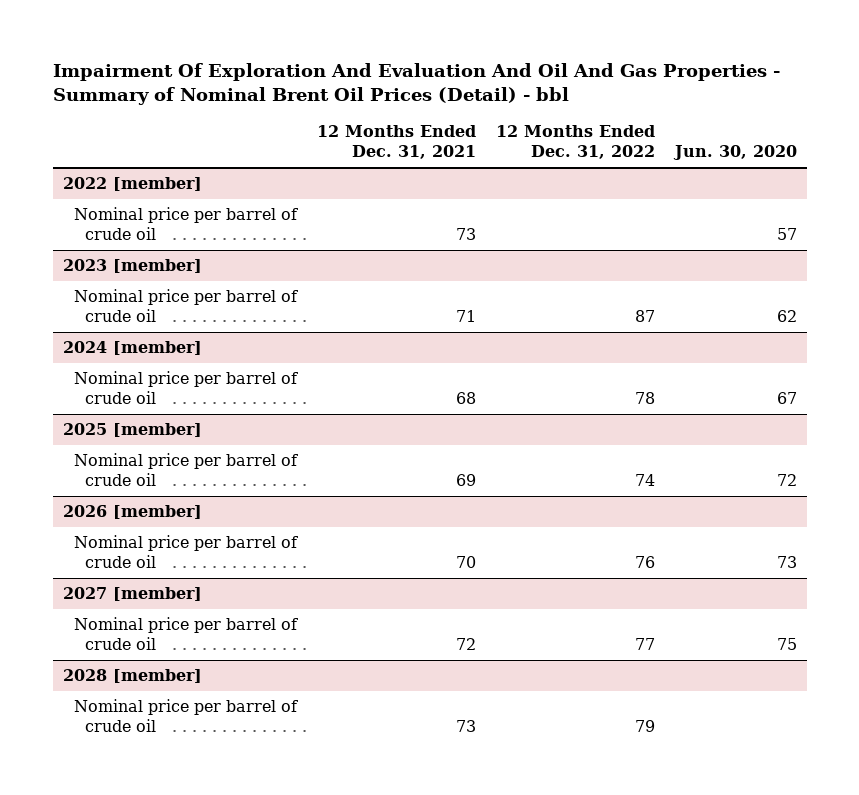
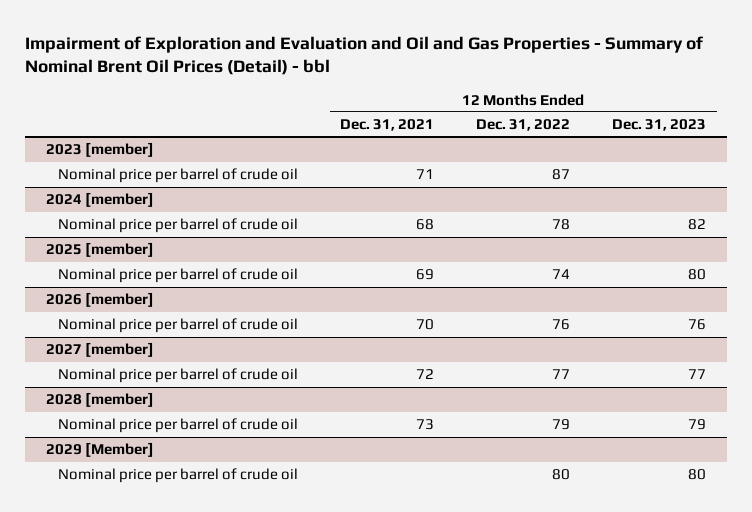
[52,62,780,105] Impairment Of Exploration And Evaluation And Oil And Gas Properties - Summary of Nominal Brent Oil Prices (Detail) - bbl -> [24,35,703,76] Impairment of Exploration and Evaluation and Oil and Gas Properties - Summary of Nominal Brent Oil Prices (Detail) - bbl
[672,145,797,161] Jun. 30, 2020 -> none
none -> [612,119,707,132] Dec. 31, 2023
[62,177,202,192] 2022 [member] -> none
[73,207,298,241] Nominal price per barrel of crude oil -> none
none -> [45,442,154,458] 2029 [Member]
none -> [58,468,299,484] Nominal price per barrel of crude oil

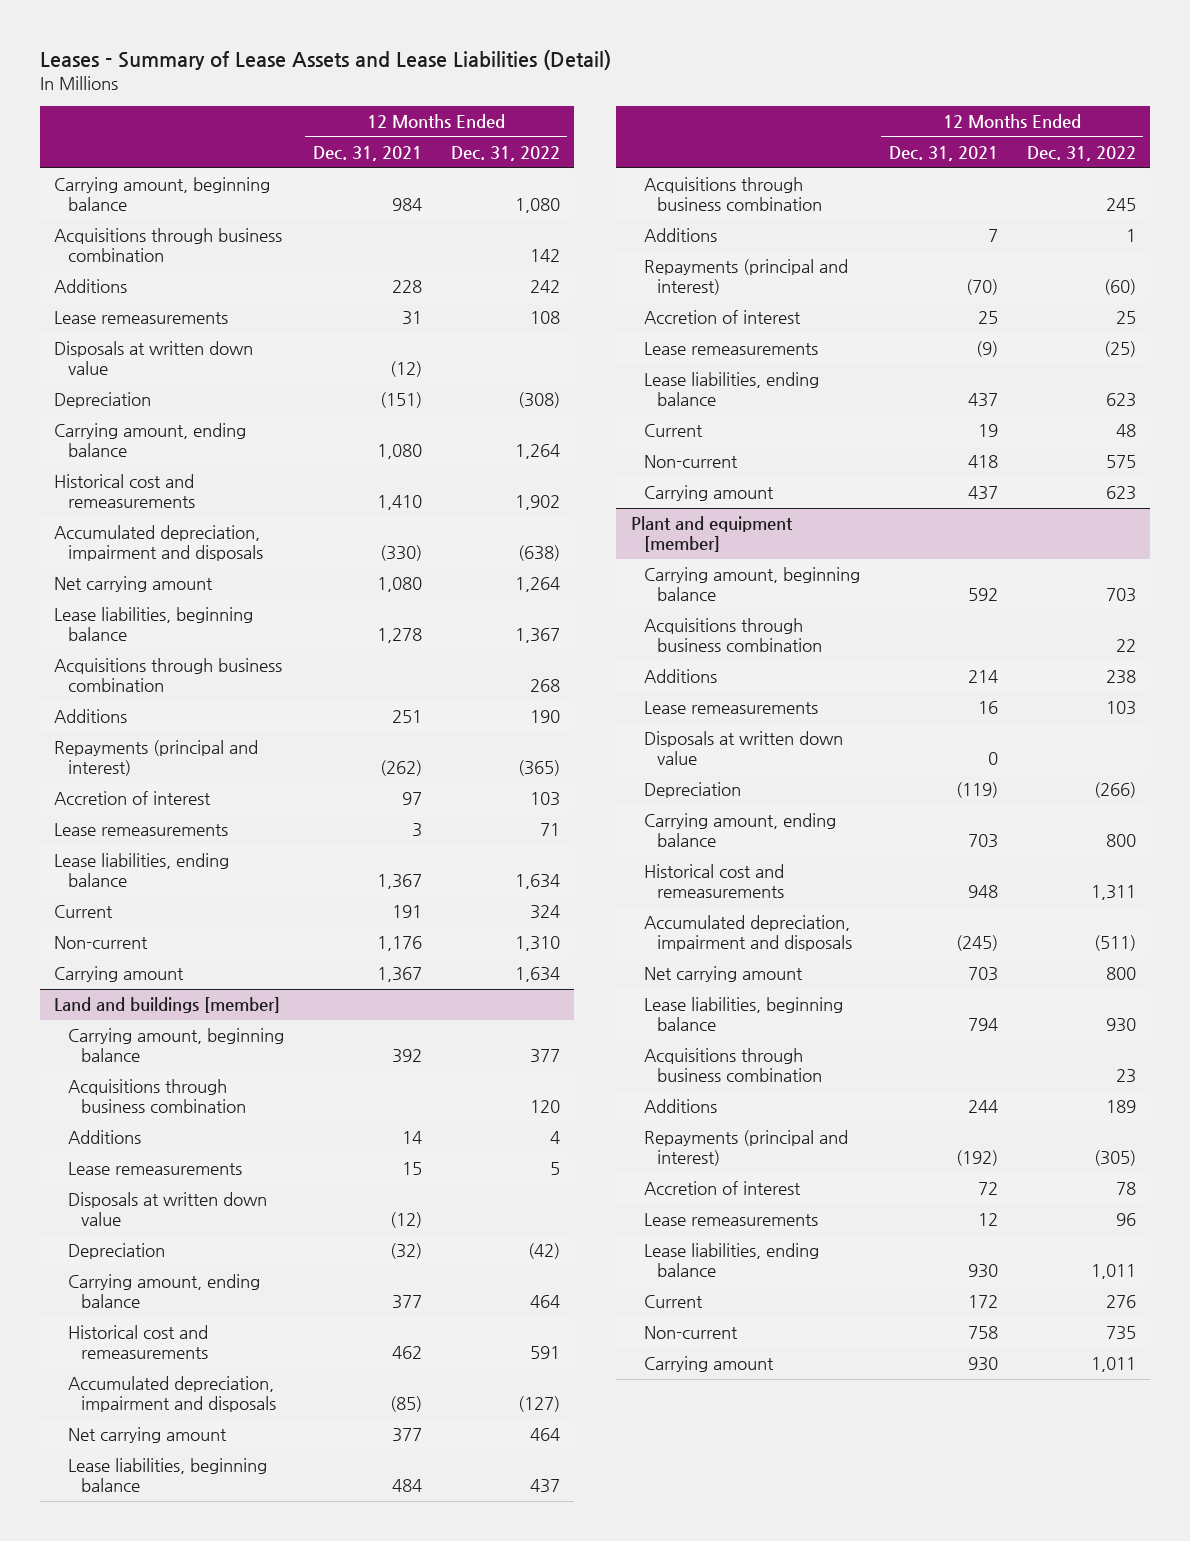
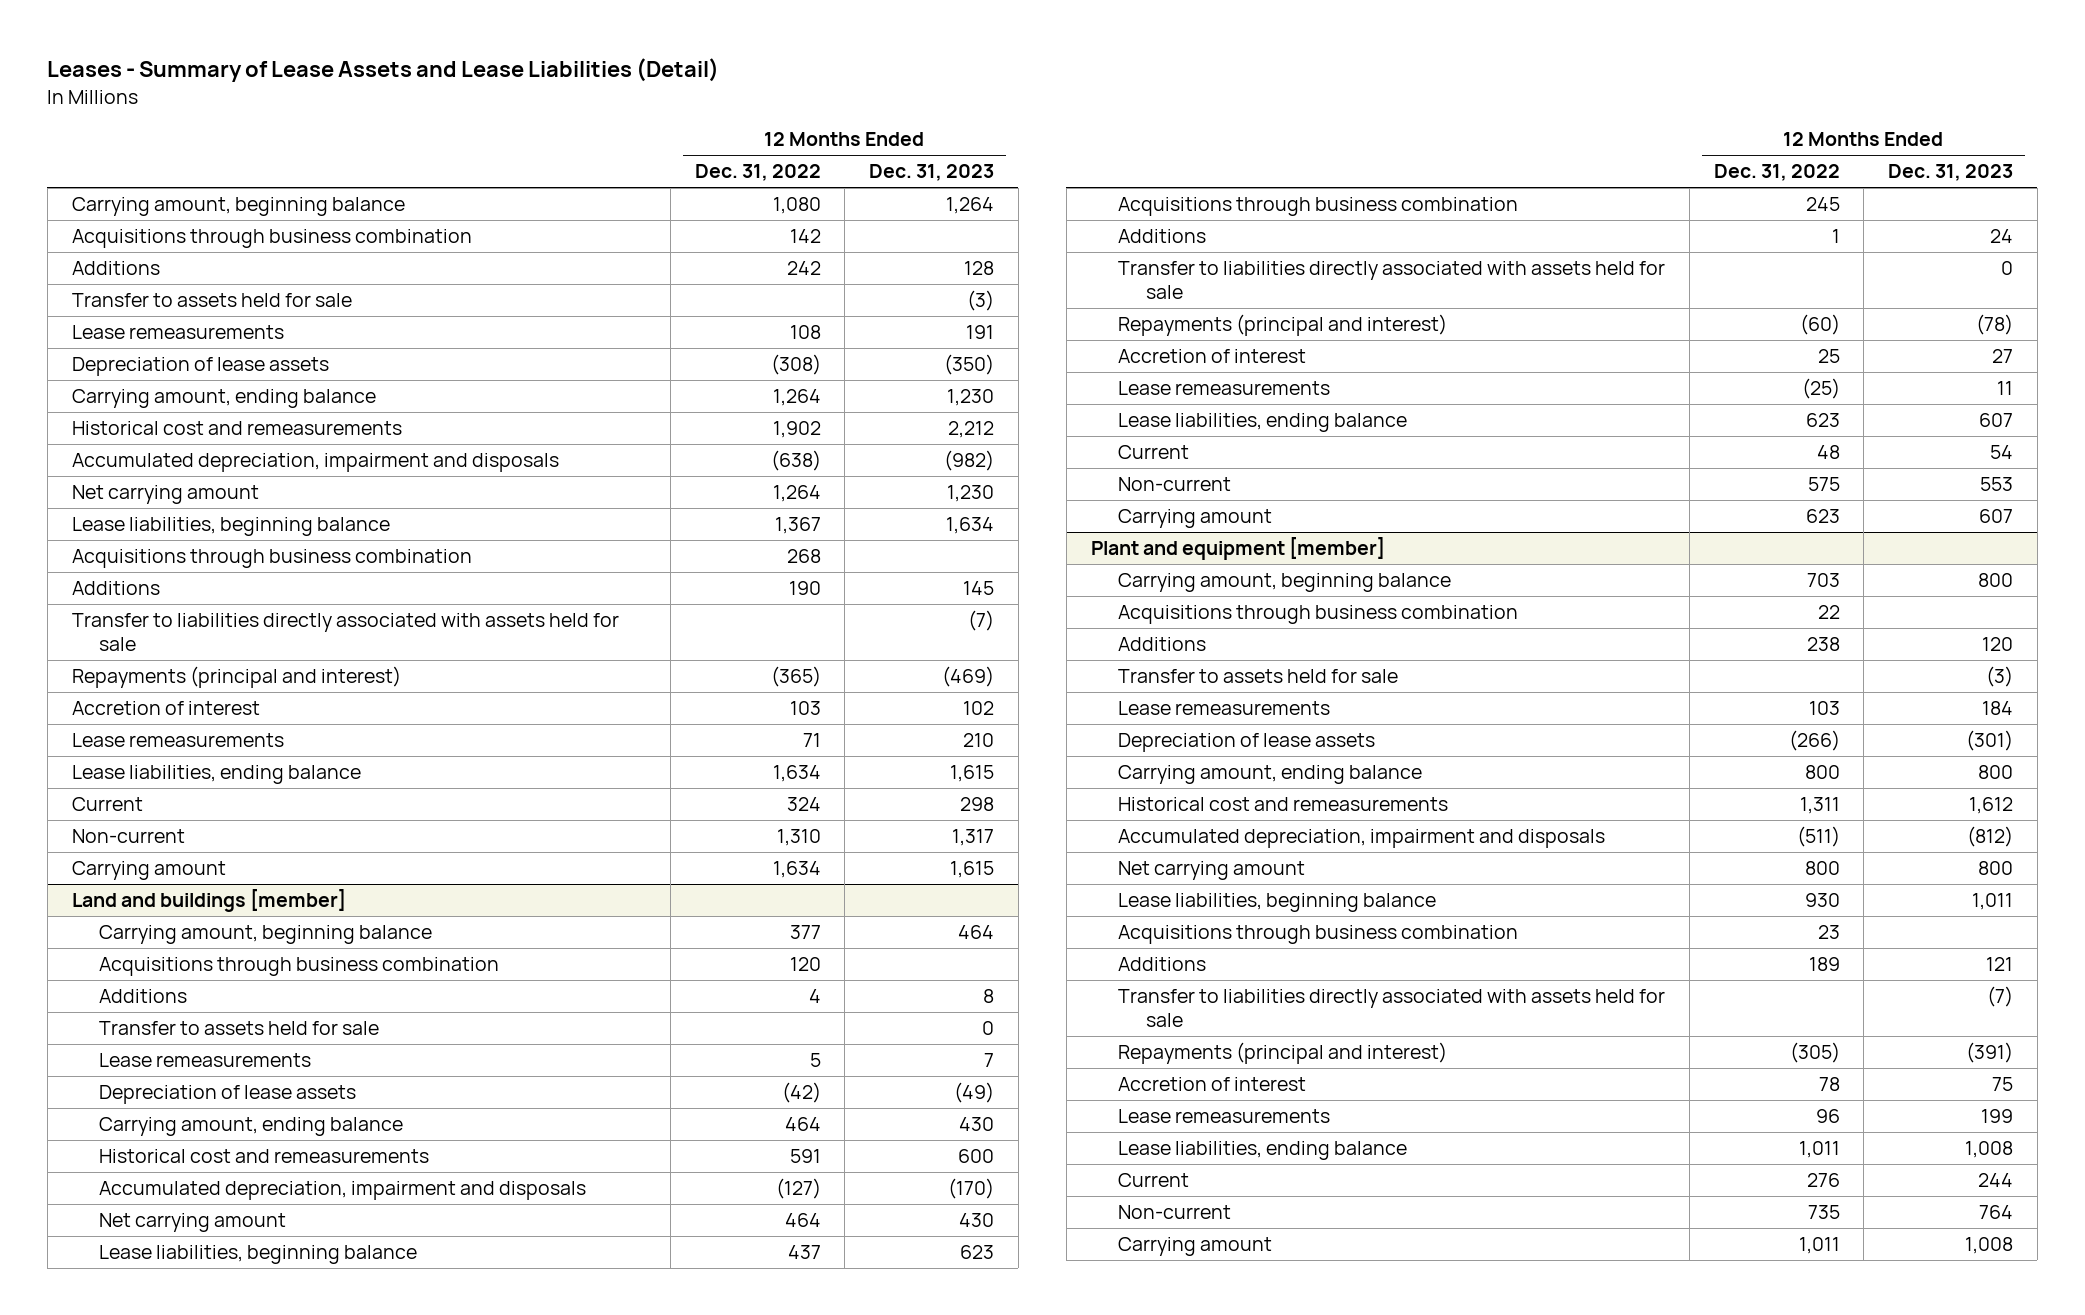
[312,146,422,162] Dec. 31, 2021 -> none
none -> [868,164,994,182] Dec. 31, 2023
none -> [71,293,352,308] Transfer to assets held for sale
[54,341,254,375] Disposals at written down value -> none
[54,392,152,409] Depreciation -> [71,357,329,377] Depreciation of lease assets
none -> [71,613,619,651] Transfer to liabilities directly associated with assets held for sale
none -> [99,1021,380,1036] Transfer to assets held for sale
[67,1192,267,1226] Disposals at written down value -> none
[67,1243,165,1260] Depreciation -> [99,1085,357,1105] Depreciation of lease assets
none -> [1118,261,1666,299] Transfer to liabilities directly associated with assets held for sale
none -> [1118,669,1399,684] Transfer to assets held for sale
[643,731,843,765] Disposals at written down value -> none
[643,782,741,799] Depreciation -> [1118,733,1376,753] Depreciation of lease assets
none -> [1118,989,1666,1027] Transfer to liabilities directly associated with assets held for sale

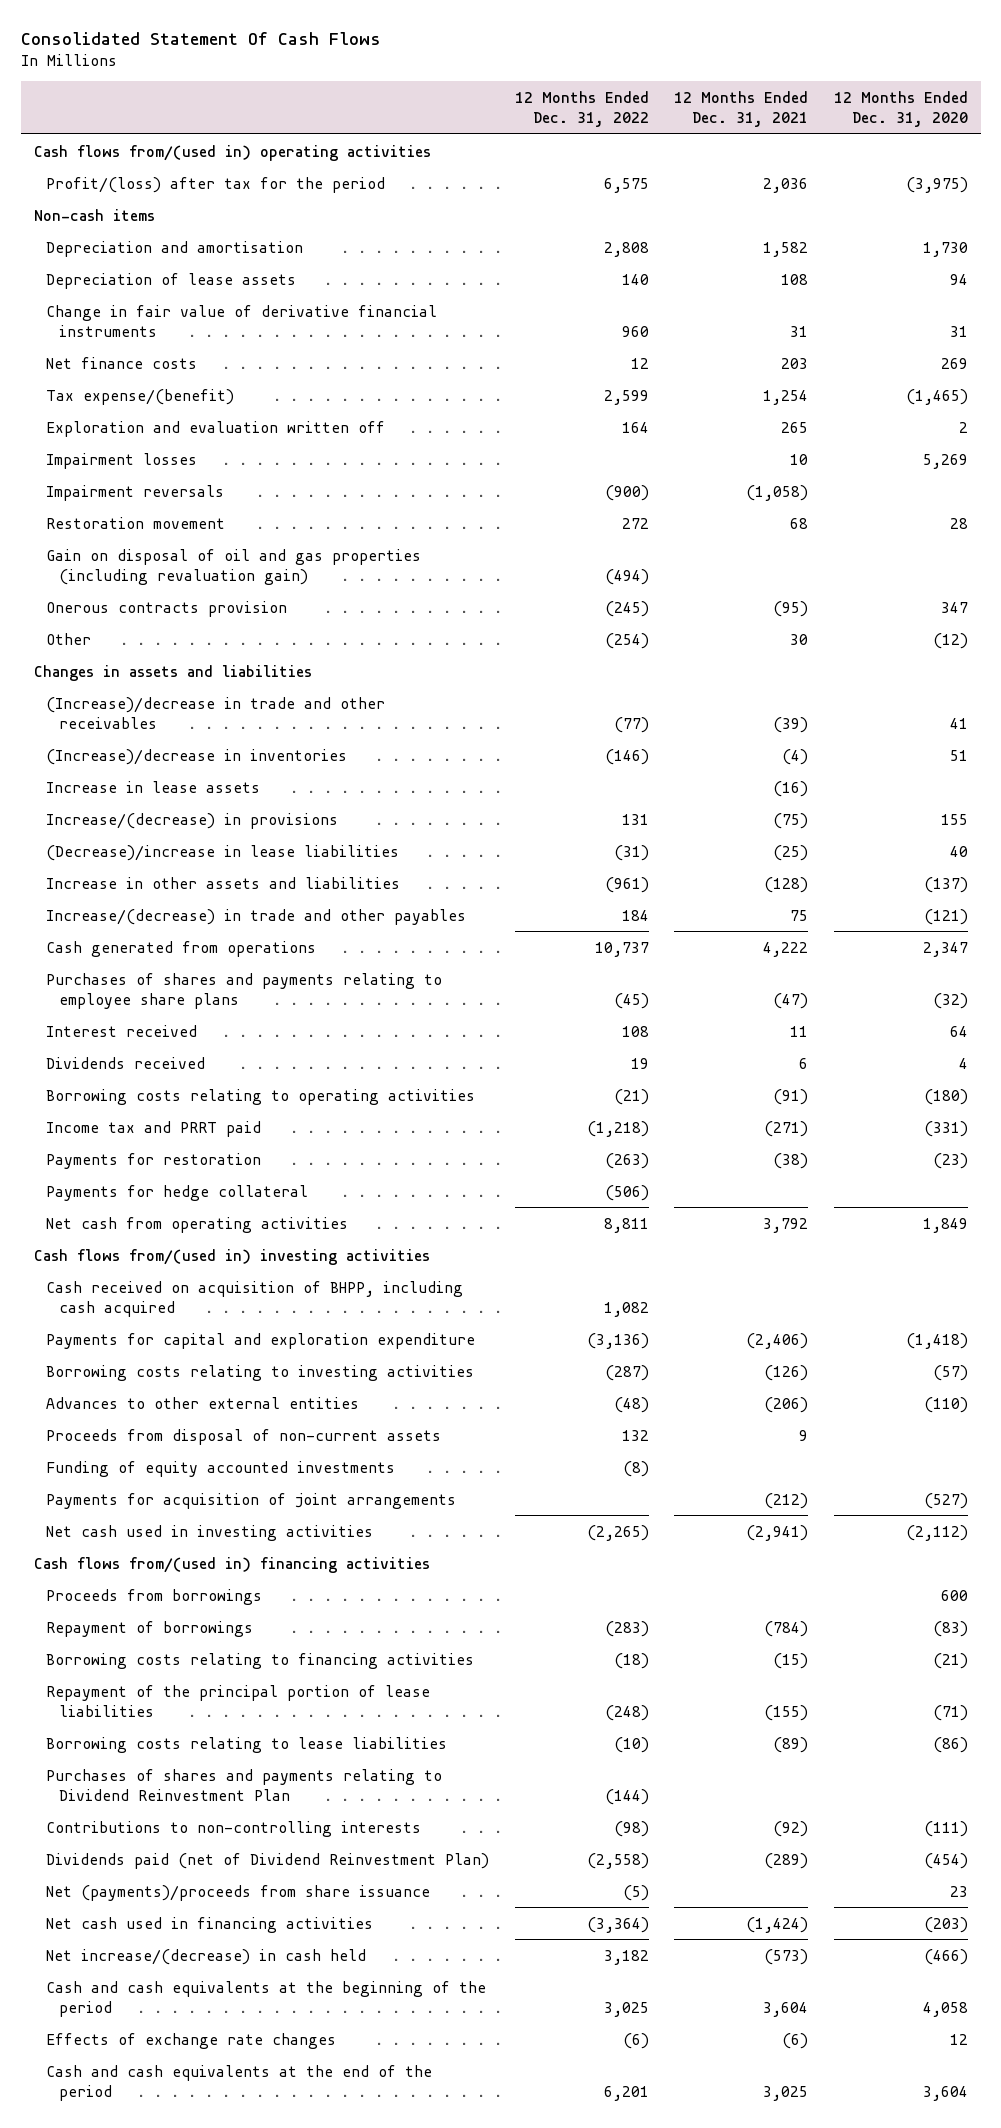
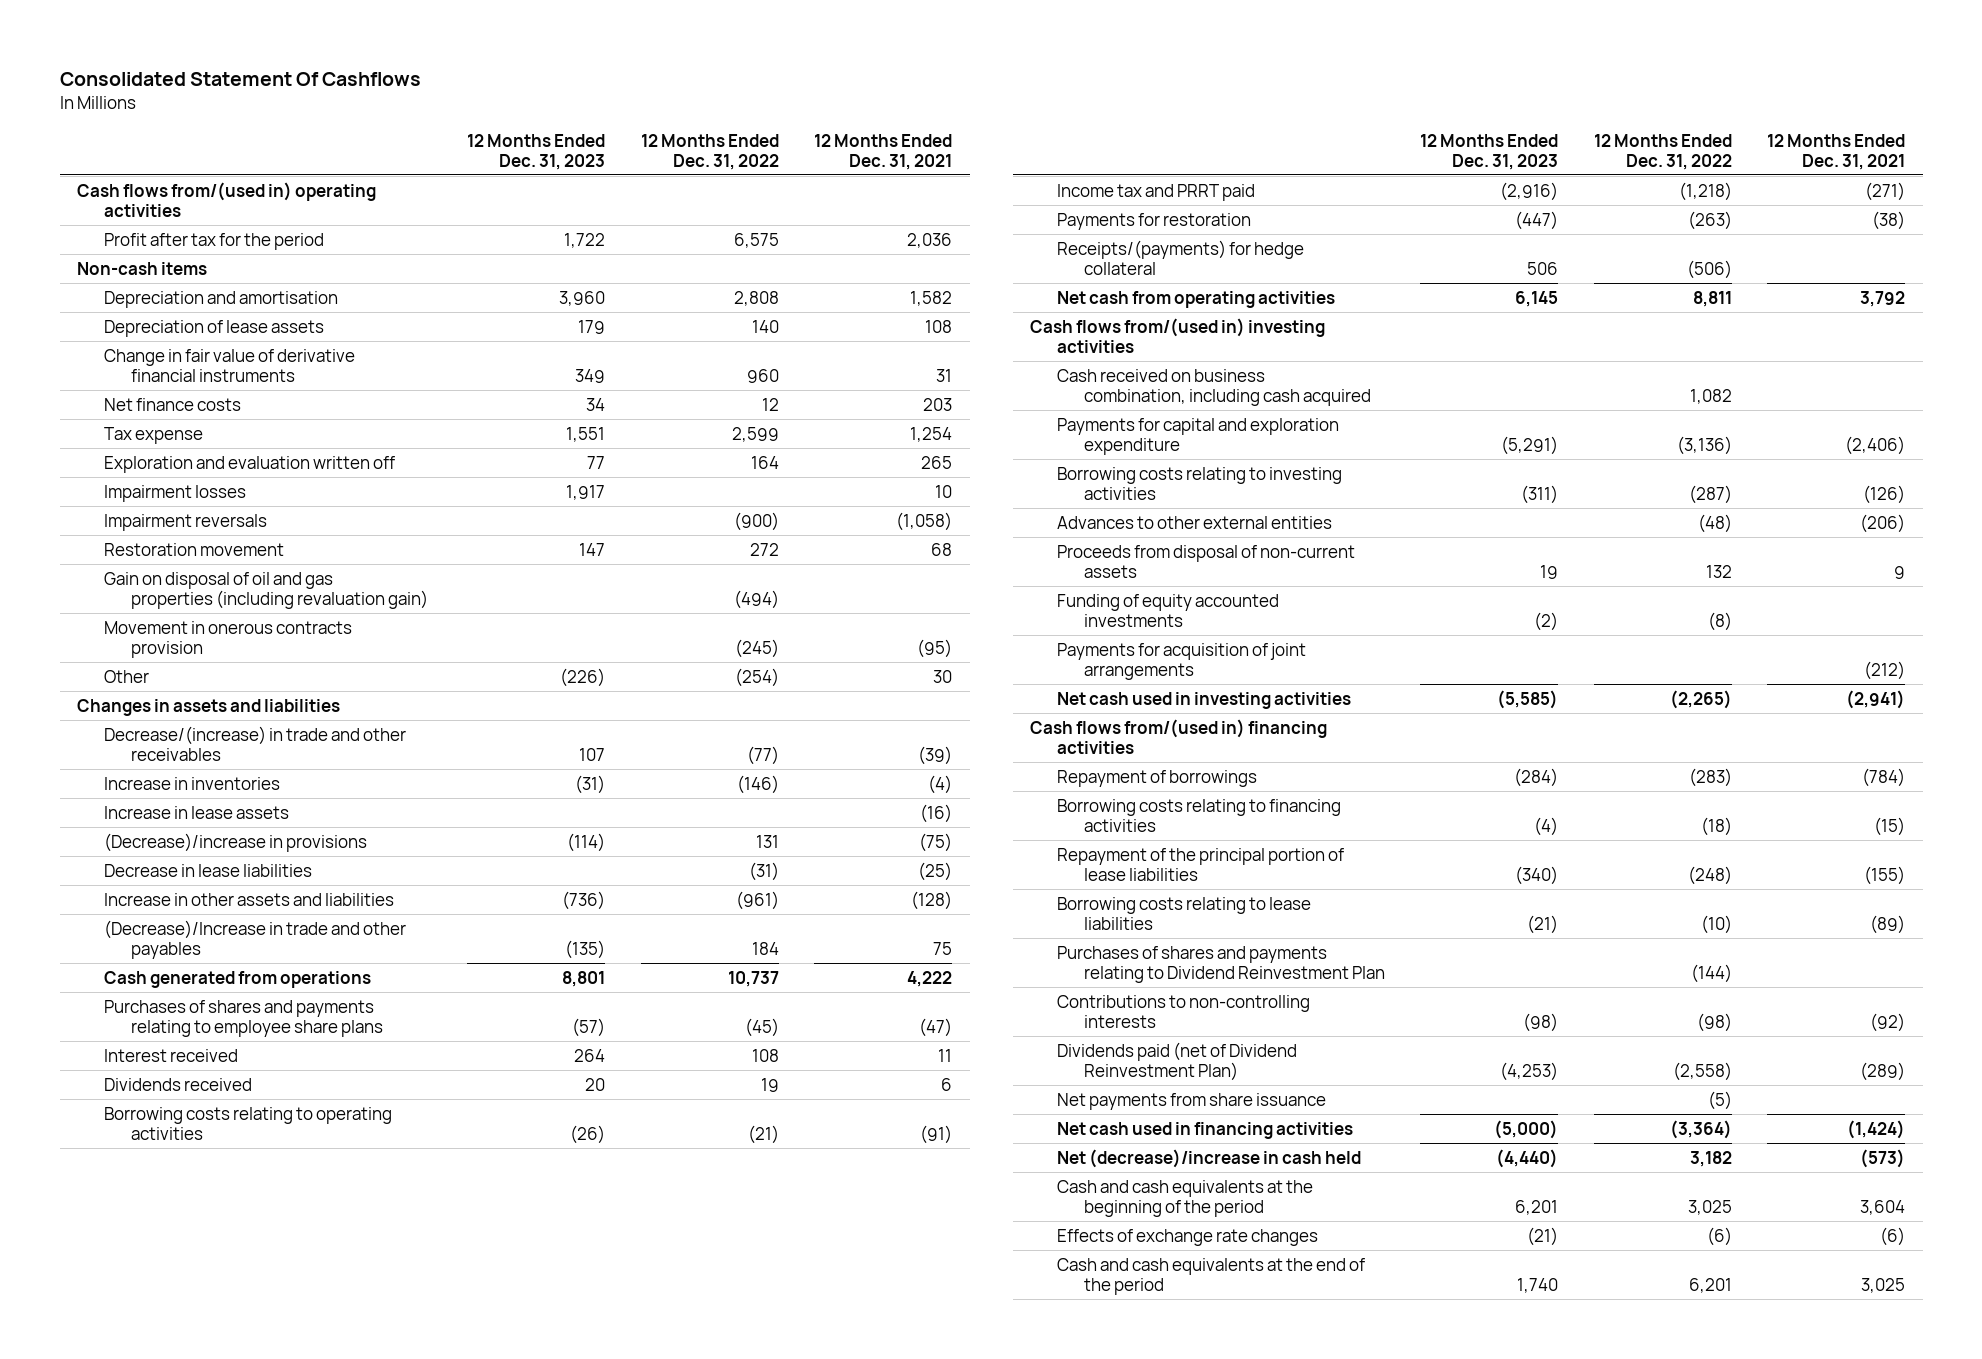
[20,31,381,45] Consolidated Statement Of Cash Flows -> [59,72,421,87] Consolidated Statement Of Cashflows
[833,90,968,127] 12 Months Ended Dec. 31, 2020 -> none
none -> [467,133,606,170] 12 Months Ended Dec. 31, 2023
[46,176,386,193] Profit/(loss) after tax for the period -> [104,232,325,250] Profit after tax for the period
[46,388,235,405] Tax expense/(benefit) -> [104,426,204,444] Tax expense
[46,600,288,617] Onerous contracts provision -> [104,620,353,658] Movement in onerous contracts provision
[46,696,386,729] (Increase)/decrease in trade and other receivables -> [104,725,407,761] Decrease/(increase) in trade and other receivables
[46,748,348,765] (Increase)/decrease in inventories -> [104,776,281,790] Increase in inventories
[46,812,339,829] Increase/(decrease) in provisions -> [104,832,368,852] (Decrease)/increase in provisions
[46,844,400,861] (Decrease)/increase in lease liabilities -> [104,863,313,877] Decrease in lease liabilities
[46,908,467,925] Increase/(decrease) in trade and other payables -> [104,919,407,959] (Decrease)/Increase in trade and other payables
[46,1184,309,1201] Payments for hedge collateral -> [1057,239,1305,275] Receipts/(payments) for hedge collateral
[46,1280,464,1317] Cash received on acquisition of BHPP, including cash acquired -> [1057,368,1372,406] Cash received on business combination, including cash acquired
[46,1588,263,1605] Proceeds from borrowings -> none
[46,1884,431,1901] Net (payments)/proceeds from share issuance -> [1057,1092,1327,1110] Net payments from share issuance
[46,1948,367,1965] Net increase/(decrease) in cash held -> [1057,1148,1362,1168] Net (decrease)/increase in cash held

